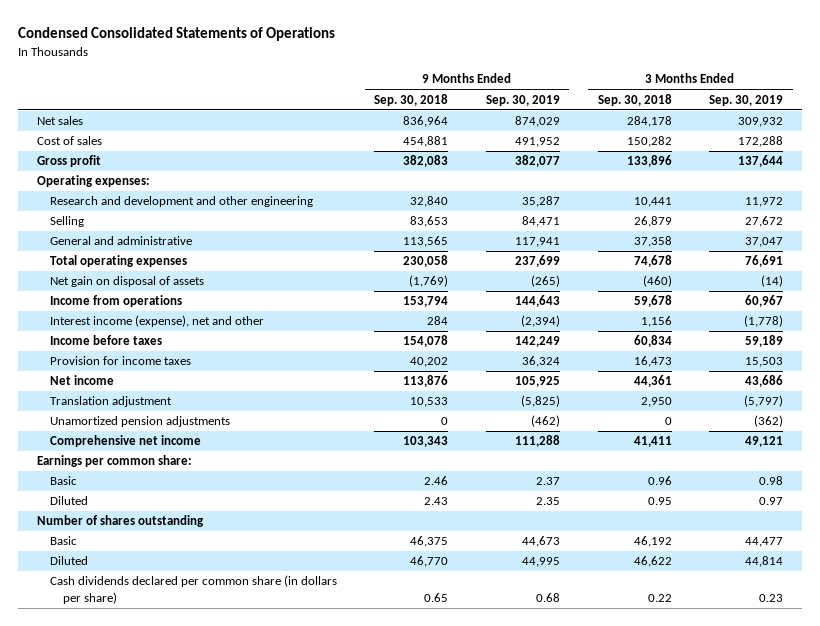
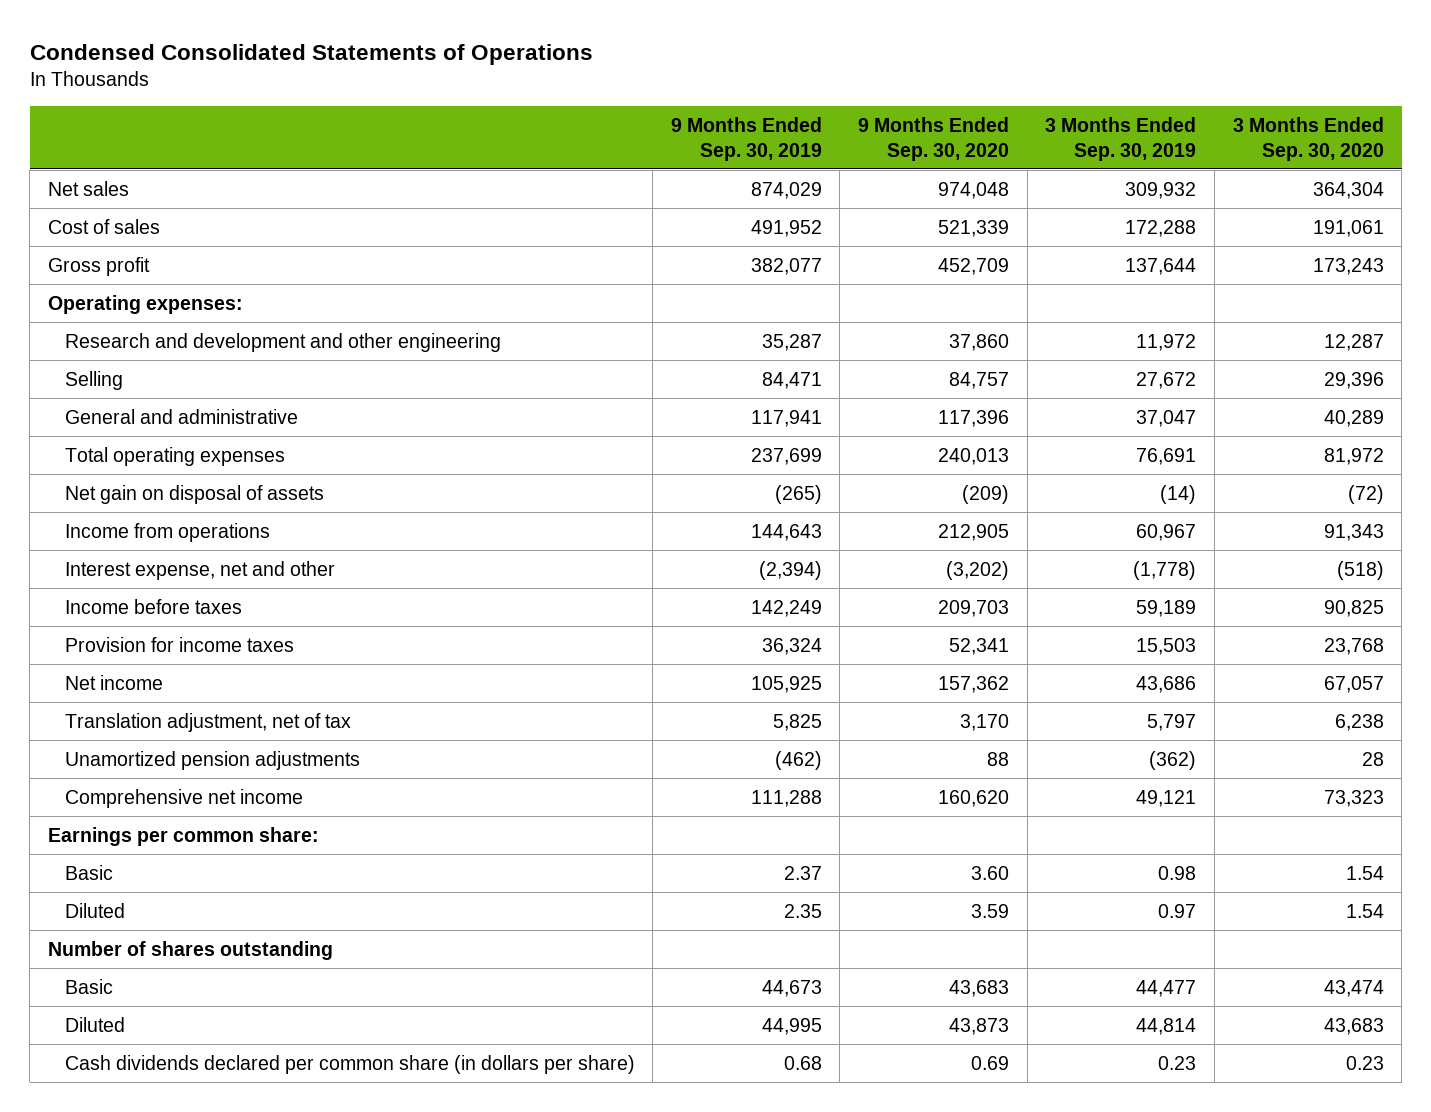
[374,93,449,106] Sep. 30, 2018 -> none
[597,93,672,106] Sep. 30, 2018 -> none
none -> [858,116,1010,161] 9 Months Ended Sep. 30, 2020
none -> [1232,116,1384,161] 3 Months Ended Sep. 30, 2020
[49,315,264,328] Interest income (expense), net and other -> [64,560,335,580] Interest expense, net and other
[49,396,172,408] Translation adjustment -> [64,712,351,732] Translation adjustment, net of tax
[521,395,561,408] (5,825) -> [772,713,822,731] 5,825
[744,395,784,408] (5,797) -> [1147,713,1197,731] 5,797

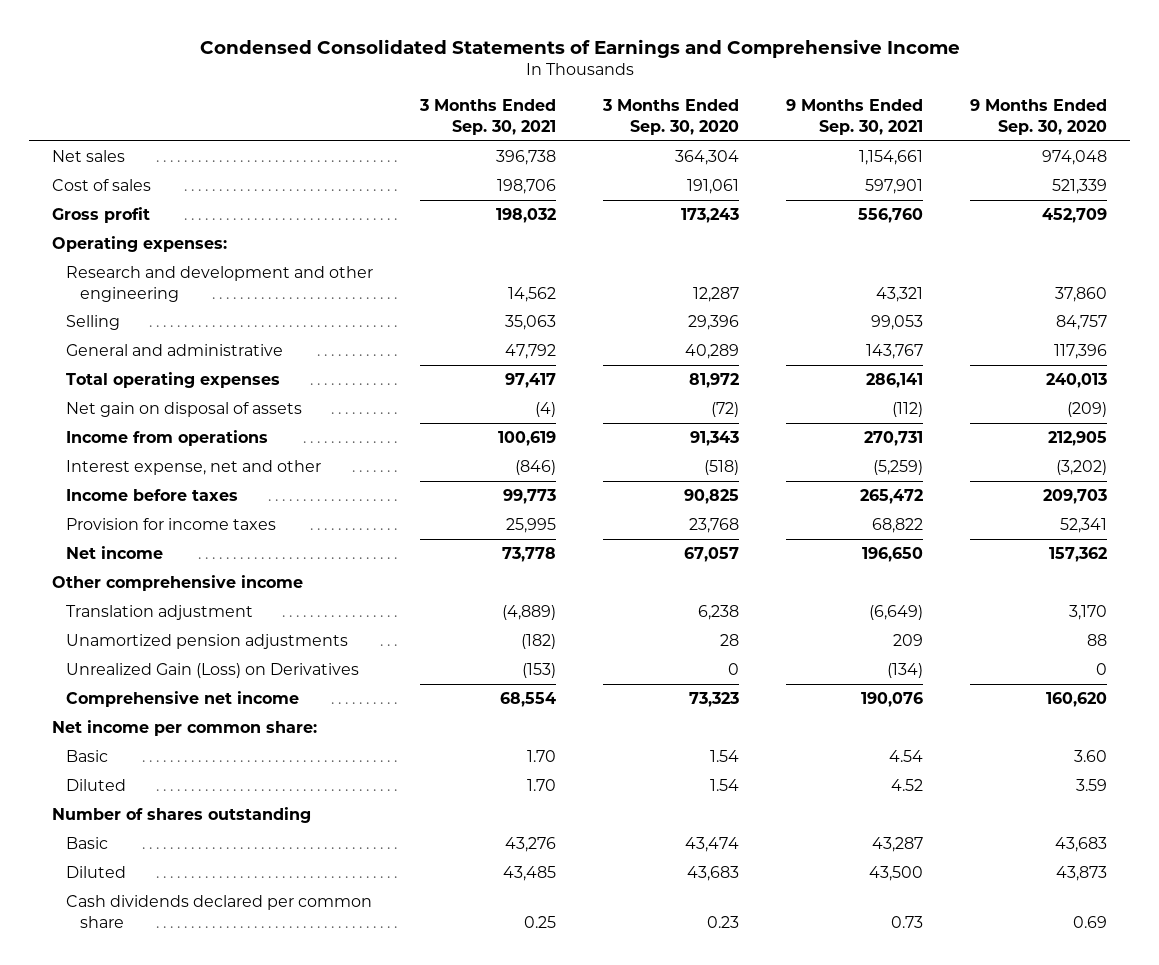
[29,43,593,65] Condensed Consolidated Statements of Operations -> [199,38,960,58] Condensed Consolidated Statements of Earnings and Comprehensive Income
[670,116,822,161] 9 Months Ended Sep. 30, 2019 -> none
[1045,116,1197,161] 3 Months Ended Sep. 30, 2019 -> none
none -> [419,99,557,135] 3 Months Ended Sep. 30, 2021
none -> [785,99,923,135] 9 Months Ended Sep. 30, 2021
none -> [52,575,304,592] Other comprehensive income
[64,712,351,732] Translation adjustment, net of tax -> [66,605,254,621] Translation adjustment
none -> [66,663,360,679] Unrealized Gain (Loss) on Derivatives
[47,826,319,846] Earnings per common share: -> [52,720,318,737] Net income per common share:
[64,1054,635,1074] Cash dividends declared per common share (in dollars per share) -> [66,895,373,928] Cash dividends declared per common share

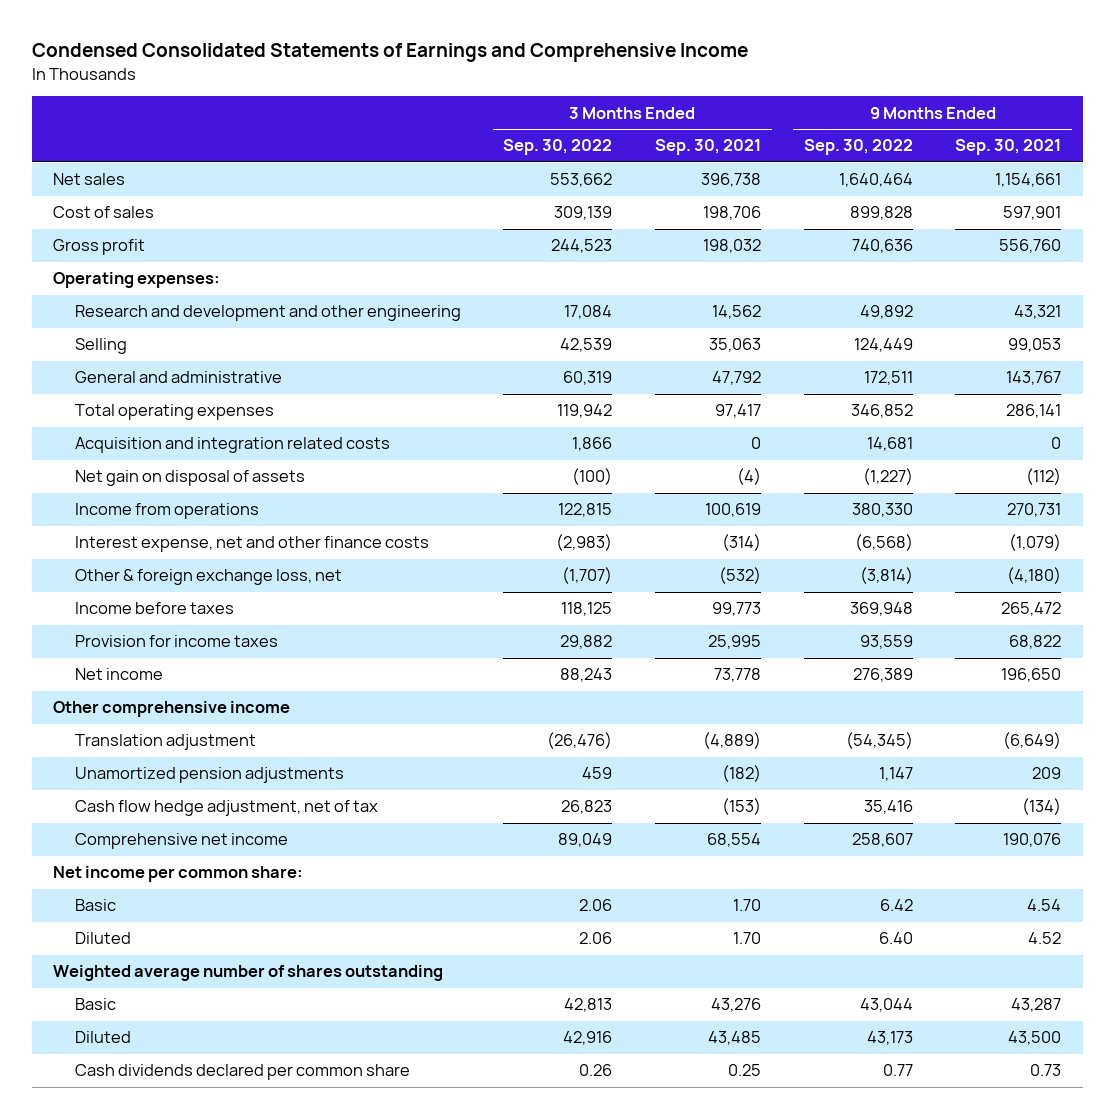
[602,99,740,135] 3 Months Ended Sep. 30, 2020 -> none
[969,99,1107,135] 9 Months Ended Sep. 30, 2020 -> none
none -> [503,139,613,156] Sep. 30, 2022
none -> [803,139,913,156] Sep. 30, 2022
none -> [74,437,390,454] Acquisition and integration related costs
[66,460,322,476] Interest expense, net and other -> [74,536,429,553] Interest expense, net and other finance costs
[515,460,557,476] (846) -> [722,534,762,552] (314)
[872,460,923,476] (5,259) -> [1009,534,1062,552] (1,079)
none -> [74,569,342,586] Other & foreign exchange loss, net
[66,663,360,679] Unrealized Gain (Loss) on Derivatives -> [74,800,378,817] Cash flow hedge adjustment, net of tax
[52,807,312,824] Number of shares outstanding -> [53,965,444,982] Weighted average number of shares outstanding

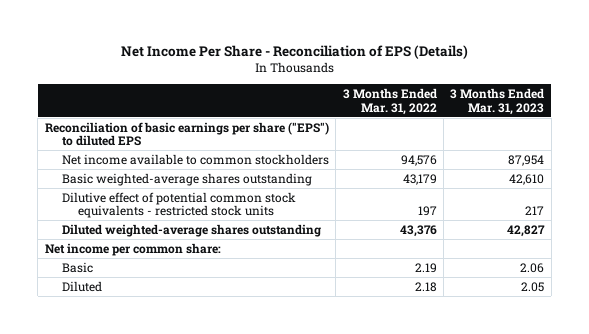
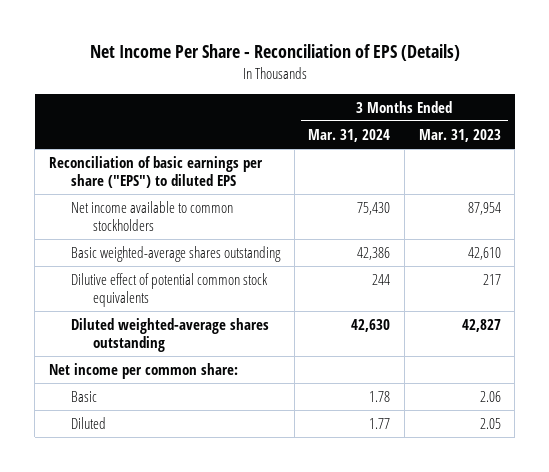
[342,87,437,115] 3 Months Ended Mar. 31, 2022 -> none
none -> [308,128,391,142] Mar. 31, 2024
[61,191,296,219] Dilutive effect of potential common stock equivalents - restricted stock units -> [71,272,269,307] Dilutive effect of potential common stock equivalents

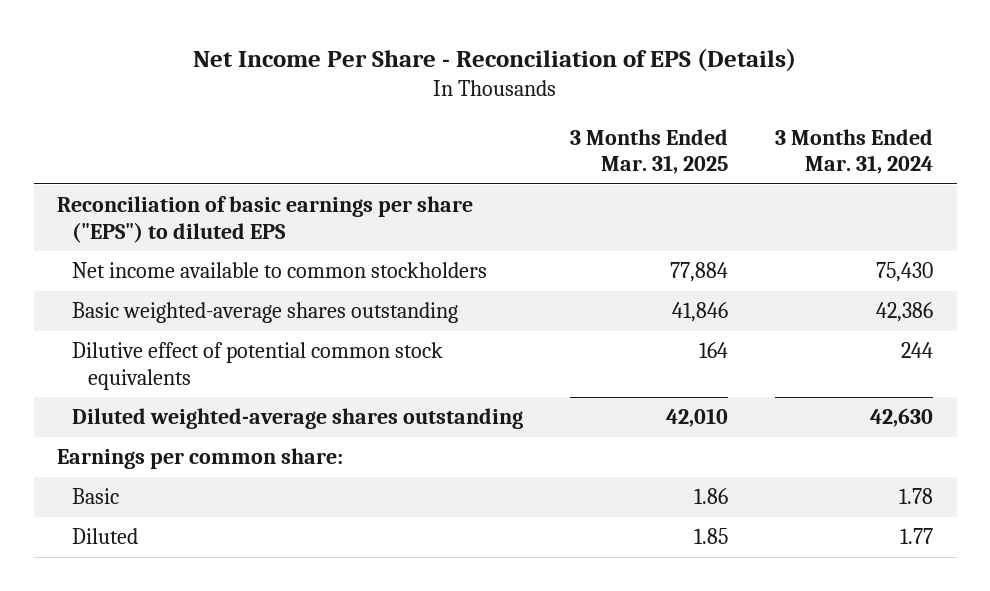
[418,128,501,142] Mar. 31, 2023 -> none
none -> [570,128,729,174] 3 Months Ended Mar. 31, 2025
[48,362,238,379] Net income per common share: -> [57,448,344,470] Earnings per common share:

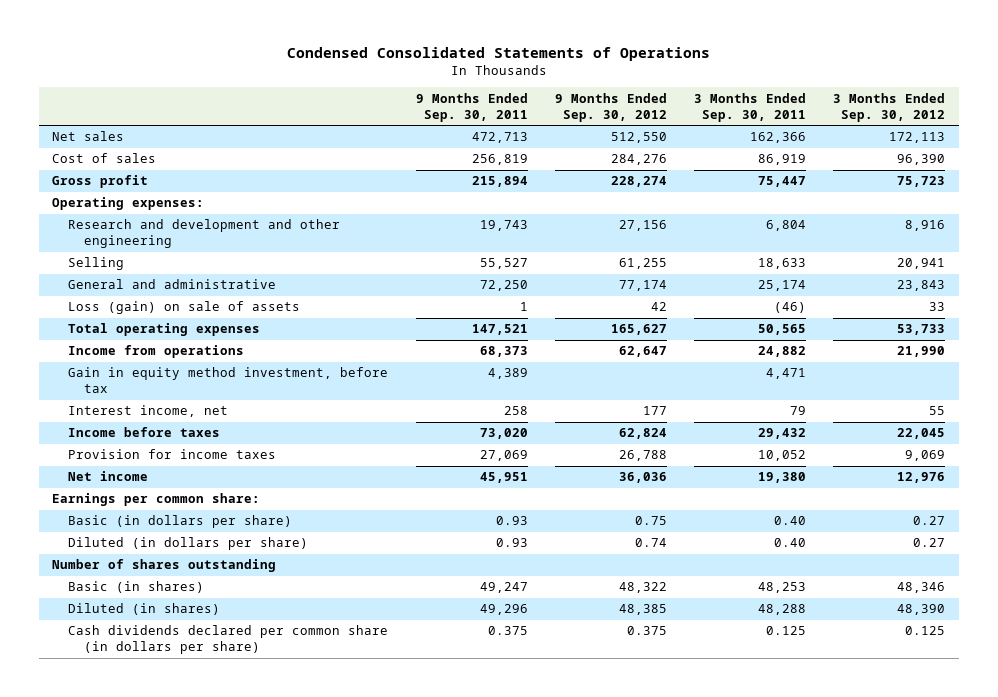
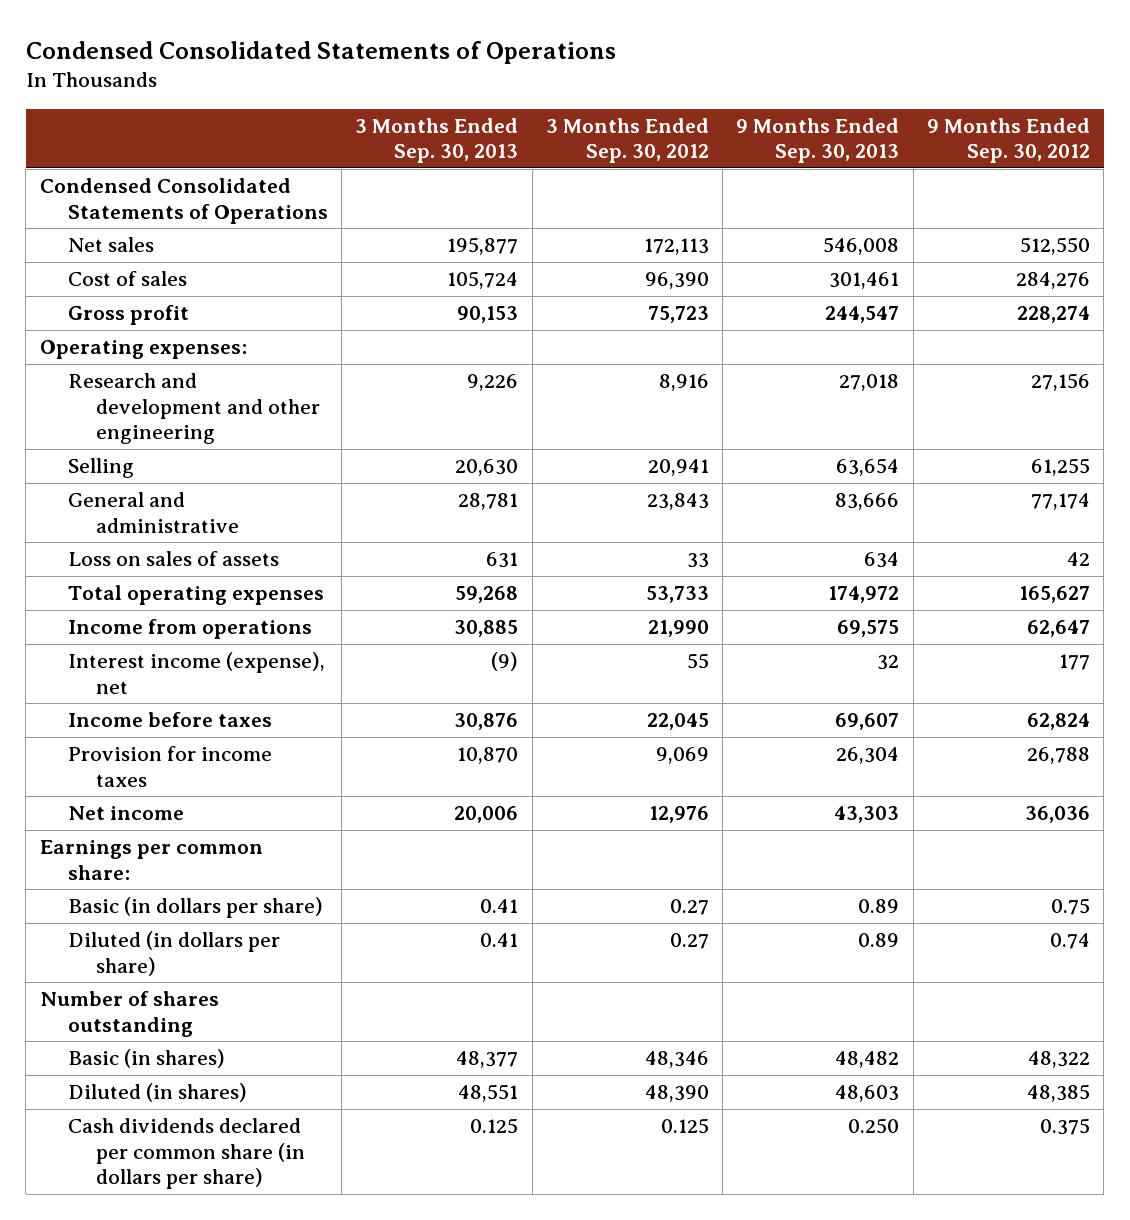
[415,92,528,122] 9 Months Ended Sep. 30, 2011 -> none
[694,92,807,122] 3 Months Ended Sep. 30, 2011 -> none
none -> [355,117,519,164] 3 Months Ended Sep. 30, 2013
none -> [736,117,900,164] 9 Months Ended Sep. 30, 2013
none -> [39,178,328,224] Condensed Consolidated Statements of Operations
[68,301,301,315] Loss (gain) on sale of assets -> [67,551,279,567] Loss on sales of assets
[68,367,389,394] Gain in equity method investment, before tax -> none
[68,405,229,418] Interest income, net -> [67,652,325,694] Interest income (expense), net

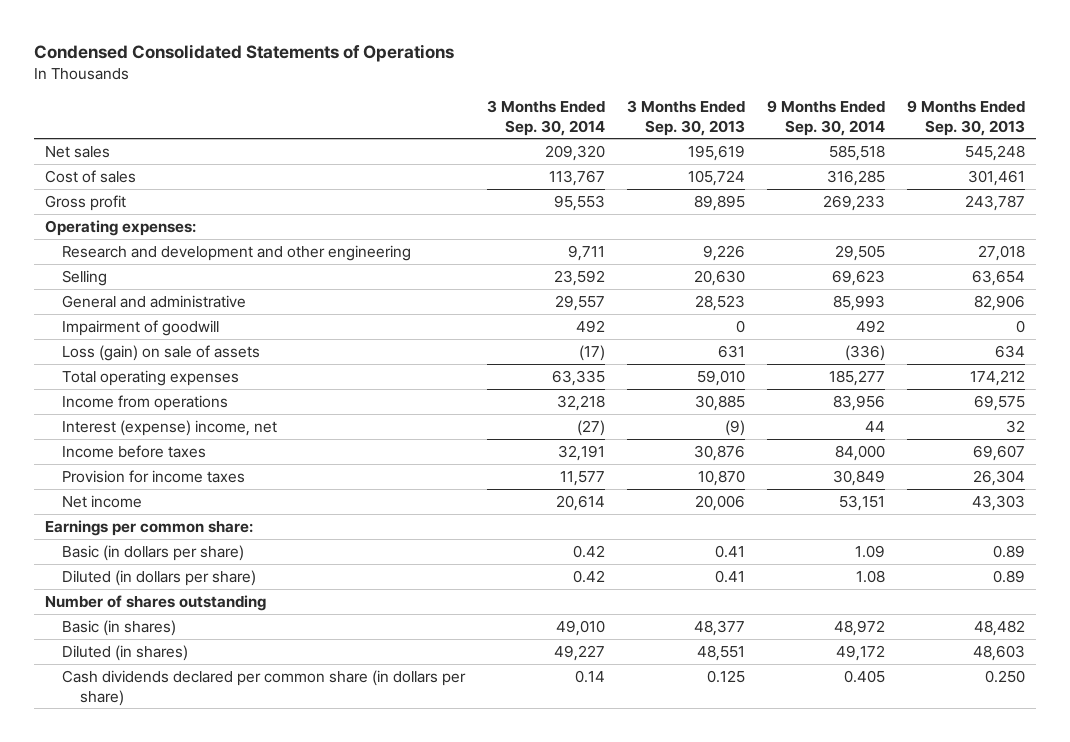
[545,117,709,164] 3 Months Ended Sep. 30, 2012 -> none
[926,117,1090,164] 9 Months Ended Sep. 30, 2012 -> none
none -> [487,99,606,136] 3 Months Ended Sep. 30, 2014
none -> [766,99,885,136] 9 Months Ended Sep. 30, 2014
[39,178,328,224] Condensed Consolidated Statements of Operations -> none
[447,237,519,256] 195,877 -> [688,144,746,161] 195,619
[823,237,900,256] 546,008 -> [964,144,1025,161] 545,248
[457,306,519,324] 90,153 -> [694,194,746,211] 89,895
[825,306,900,324] 244,547 -> [964,194,1025,211] 243,787
[458,493,519,511] 28,781 -> [695,294,746,311] 28,523
[835,493,900,511] 83,666 -> [973,294,1025,311] 82,906
none -> [62,319,220,336] Impairment of goodwill
[67,551,279,567] Loss on sales of assets -> [62,344,261,361] Loss (gain) on sale of assets
[455,586,519,604] 59,268 -> [697,369,746,386] 59,010
[828,586,900,604] 174,972 -> [969,369,1025,386] 174,212
[67,652,325,694] Interest income (expense), net -> [62,419,278,436] Interest (expense) income, net

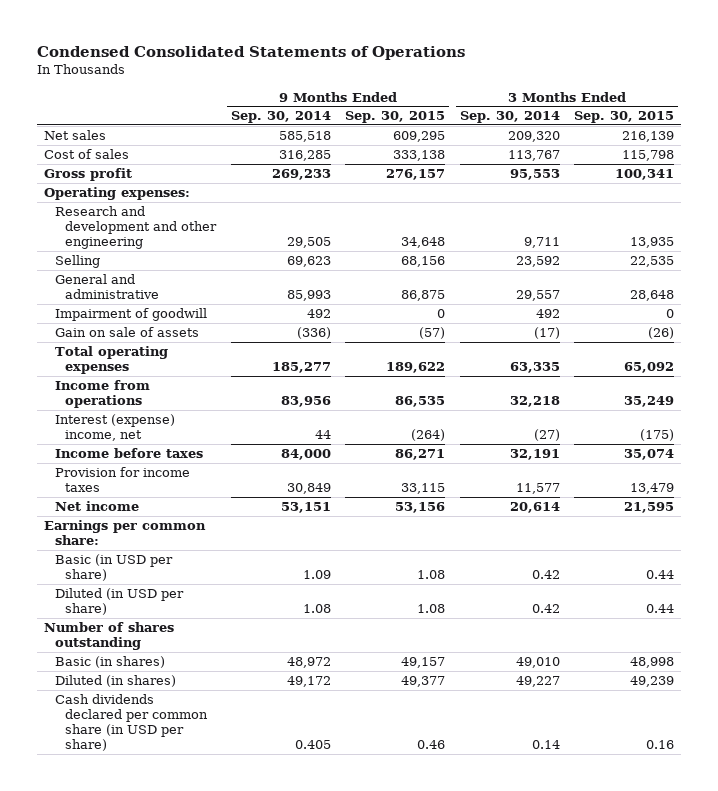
[627,99,746,136] 3 Months Ended Sep. 30, 2013 -> none
[906,99,1025,136] 9 Months Ended Sep. 30, 2013 -> none
none -> [345,111,446,124] Sep. 30, 2015
none -> [574,111,675,124] Sep. 30, 2015
[62,344,261,361] Loss (gain) on sale of assets -> [54,327,199,338] Gain on sale of assets
[62,544,245,561] Basic (in dollars per share) -> [54,554,173,582] Basic (in USD per share)
[62,569,257,586] Diluted (in dollars per share) -> [54,588,184,616] Diluted (in USD per share)
[62,669,467,706] Cash dividends declared per common share (in dollars per share) -> [54,694,209,752] Cash dividends declared per common share (in USD per share)

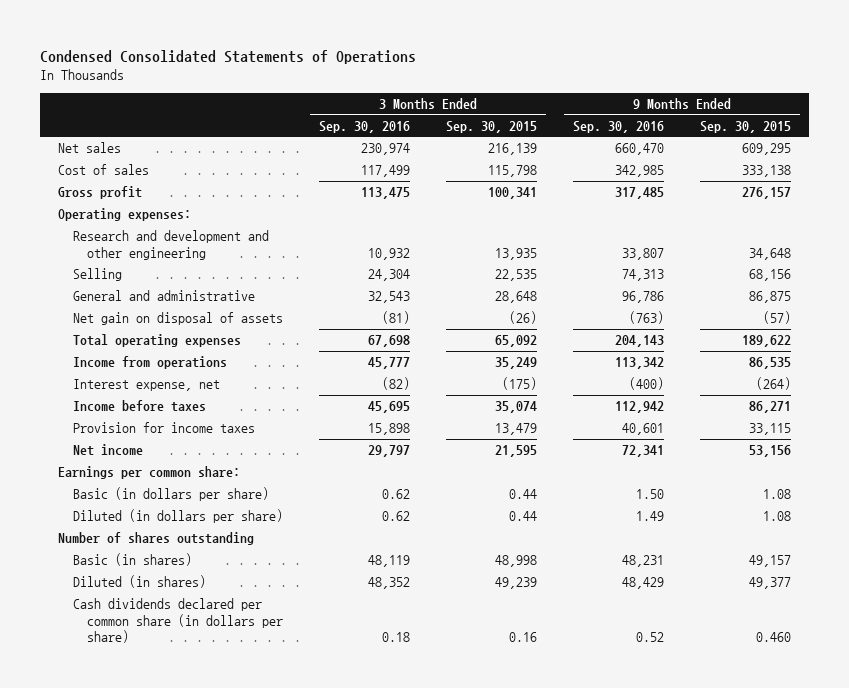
[230,111,331,124] Sep. 30, 2014 -> none
[459,111,560,124] Sep. 30, 2014 -> none
none -> [319,120,411,133] Sep. 30, 2016
none -> [573,120,665,133] Sep. 30, 2016
[54,308,207,322] Impairment of goodwill -> none
[54,327,199,338] Gain on sale of assets -> [72,312,283,326] Net gain on disposal of assets
[54,414,175,442] Interest (expense) income, net -> [72,379,220,392] Interest expense, net
[54,554,173,582] Basic (in USD per share) -> [72,487,269,502] Basic (in dollars per share)
[54,588,184,616] Diluted (in USD per share) -> [72,509,283,524] Diluted (in dollars per share)
[54,694,209,752] Cash dividends declared per common share (in USD per share) -> [72,598,284,644] Cash dividends declared per common share (in dollars per share)
[417,740,446,750] 0.46 -> [755,632,791,643] 0.460

